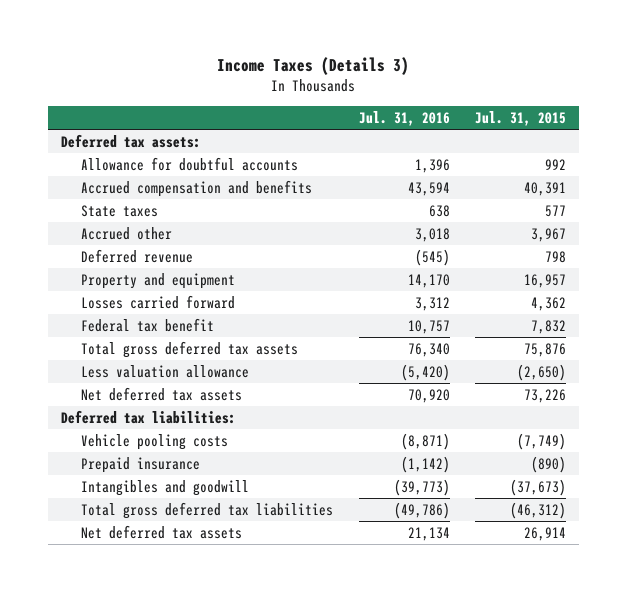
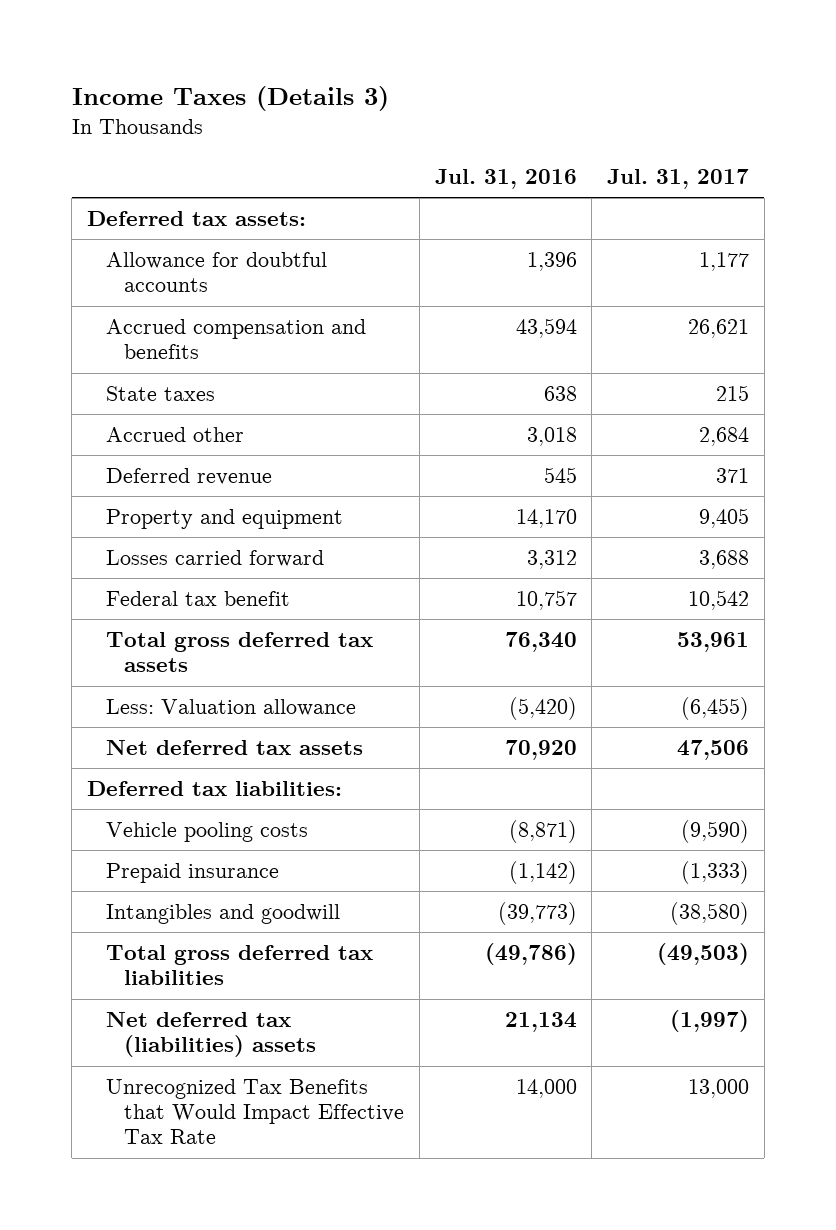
[475,110,567,126] Jul. 31, 2015 -> none
none -> [606,168,749,189] Jul. 31, 2017
[414,248,450,266] (545) -> [543,467,577,484] 545
[80,364,249,378] Less valuation allowance -> [105,699,356,717] Less: Valuation allowance
[80,524,242,539] Net deferred tax assets -> [105,1012,317,1058] Net deferred tax (liabilities) assets
none -> [105,1079,405,1145] Unrecognized Tax Benefits that Would Impact Effective Tax Rate

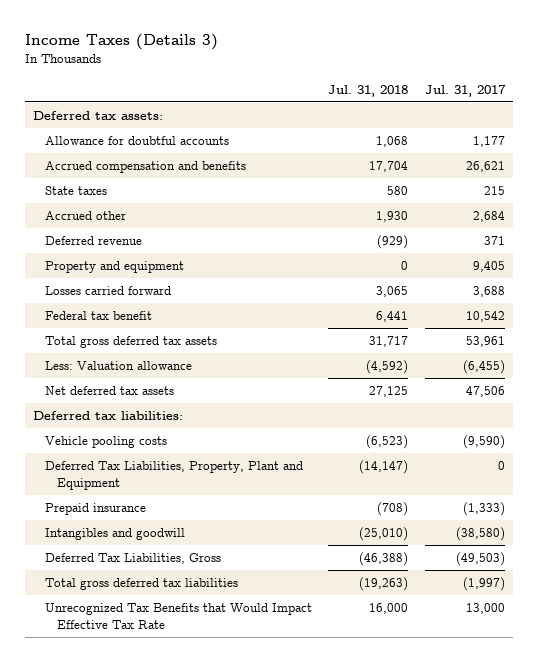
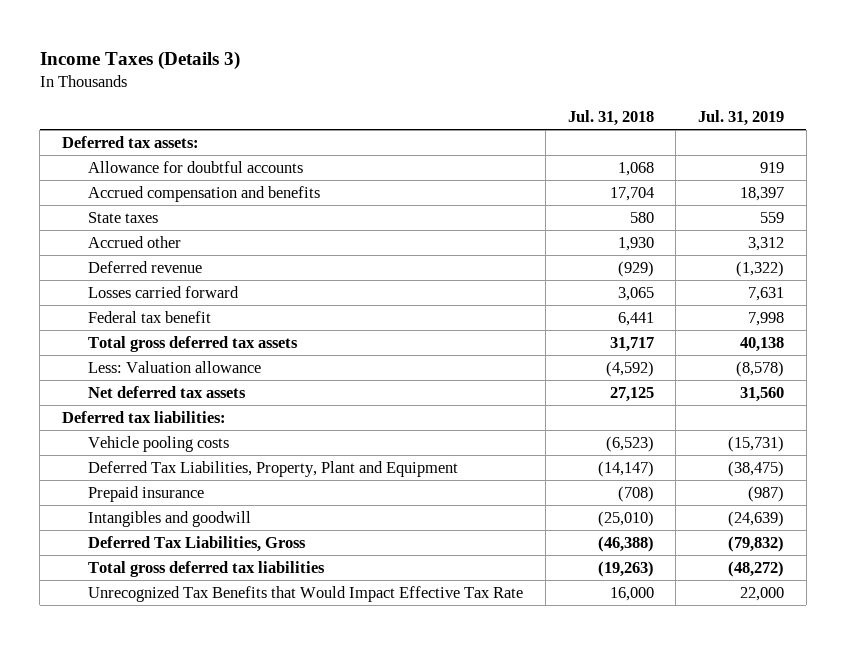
[424,84,506,97] Jul. 31, 2017 -> none
none -> [698,110,785,127] Jul. 31, 2019
[45,261,185,274] Property and equipment -> none

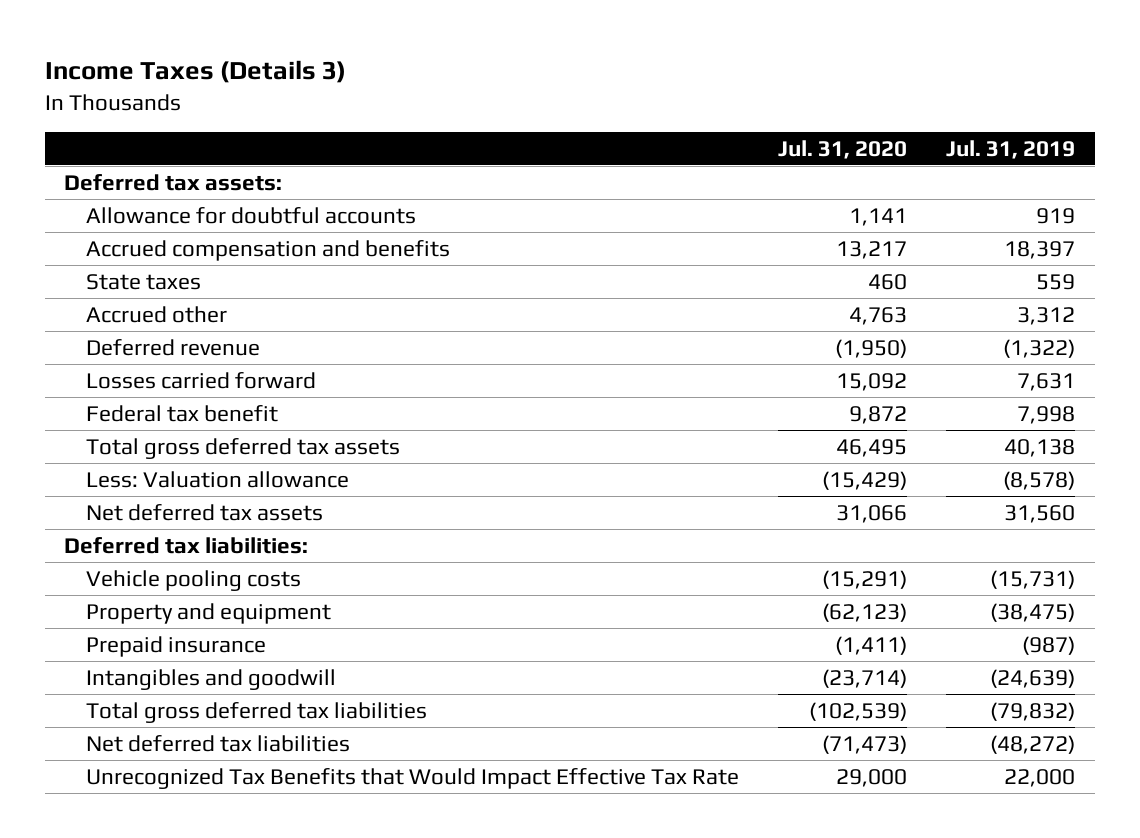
[567,110,654,127] Jul. 31, 2018 -> none
none -> [778,139,908,159] Jul. 31, 2020
[88,461,459,478] Deferred Tax Liabilities, Property, Plant and Equipment -> [85,602,331,624] Property and equipment
[88,536,307,553] Deferred Tax Liabilities, Gross -> [85,701,427,723] Total gross deferred tax liabilities
[88,561,326,578] Total gross deferred tax liabilities -> [85,734,350,752] Net deferred tax liabilities

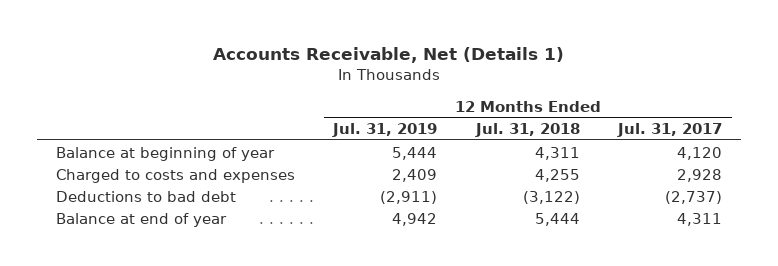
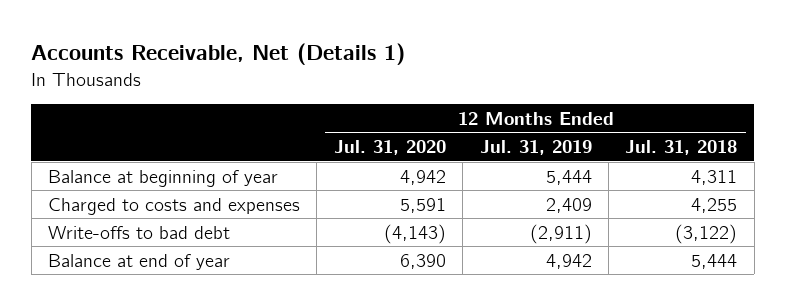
[617,122,723,137] Jul. 31, 2017 -> none
none -> [333,140,446,156] Jul. 31, 2020
[56,190,237,202] Deductions to bad debt -> [48,225,231,239] Write-offs to bad debt

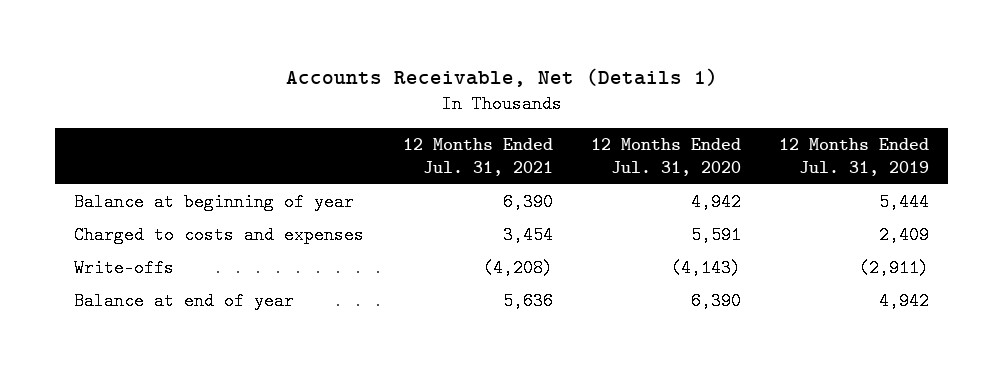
[625,140,738,156] Jul. 31, 2018 -> none
none -> [402,138,553,176] 12 Months Ended Jul. 31, 2021
[48,225,231,239] Write-offs to bad debt -> [74,259,175,278] Write-offs

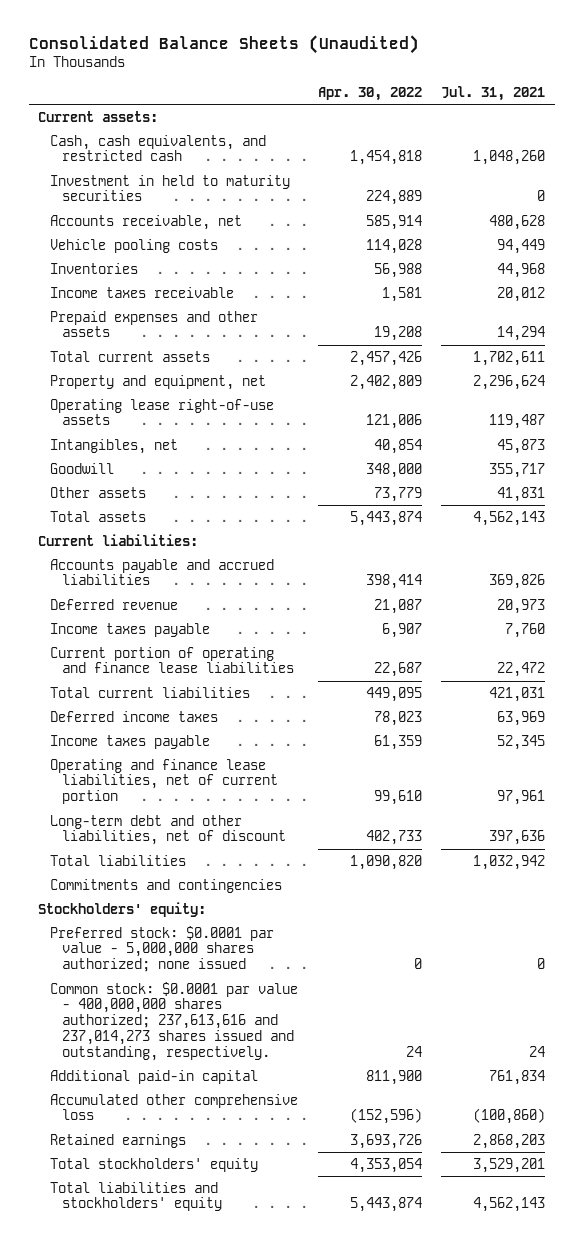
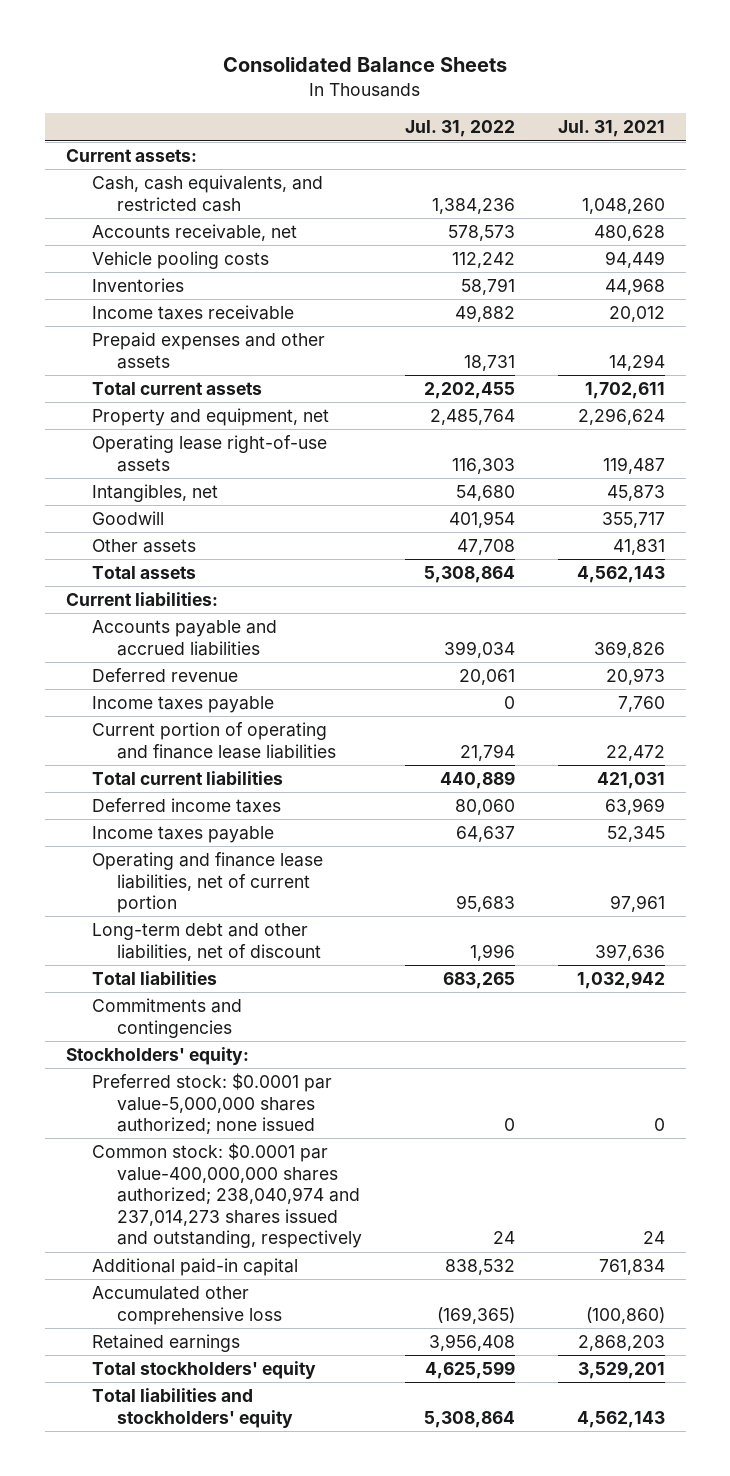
[28,35,419,55] Consolidated Balance Sheets (Unaudited) -> [223,56,508,72] Consolidated Balance Sheets
[317,87,422,102] Apr. 30, 2022 -> none
none -> [404,120,515,138] Jul. 31, 2022
[50,174,291,202] Investment in held to maturity securities -> none
[50,925,275,973] Preferred stock: $0.0001 par value - 5,000,000 shares authorized; none issued -> [91,1073,332,1135] Preferred stock: $0.0001 par value-5,000,000 shares authorized; none issued
[50,981,299,1062] Common stock: $0.0001 par value - 400,000,000 shares authorized; 237,613,616 and 237,014,273 shares issued and outstanding, respectively. -> [91,1143,363,1249] Common stock: $0.0001 par value-400,000,000 shares authorized; 238,040,974 and 237,014,273 shares issued and outstanding, respectively

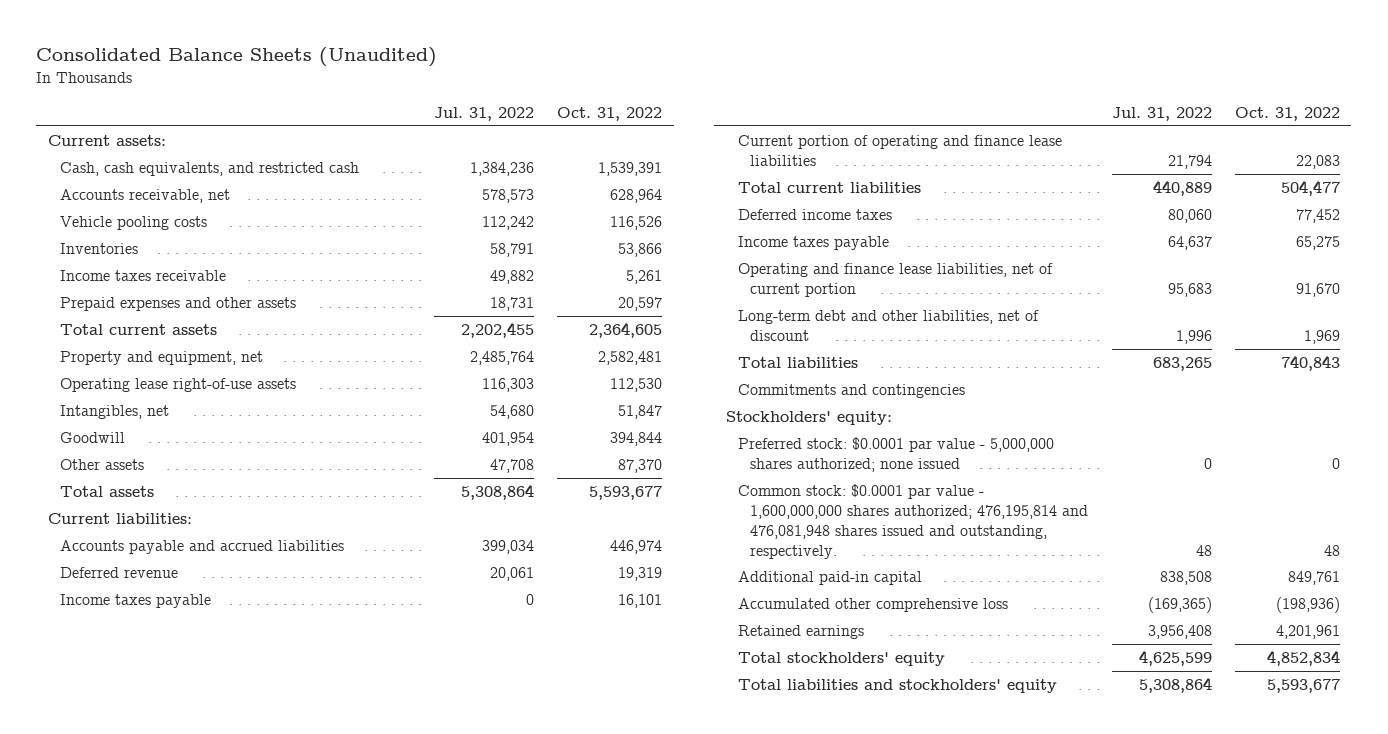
[223,56,508,72] Consolidated Balance Sheets -> [36,47,438,68] Consolidated Balance Sheets (Unaudited)
[557,120,665,138] Jul. 31, 2021 -> none
none -> [557,107,663,122] Oct. 31, 2022
[91,1143,363,1249] Common stock: $0.0001 par value-400,000,000 shares authorized; 238,040,974 and 237,014,273 shares issued and outstanding, respectively -> none
[91,1073,332,1135] Preferred stock: $0.0001 par value-5,000,000 shares authorized; none issued -> [737,436,1054,472] Preferred stock: $0.0001 par value - 5,000,000 shares authorized; none issued
none -> [737,483,1089,559] Common stock: $0.0001 par value - 1,600,000,000 shares authorized; 476,195,814 and 476,081,948 shares issued and outstanding, respectively.
[444,1259,515,1276] 838,532 -> [1159,570,1212,585] 838,508

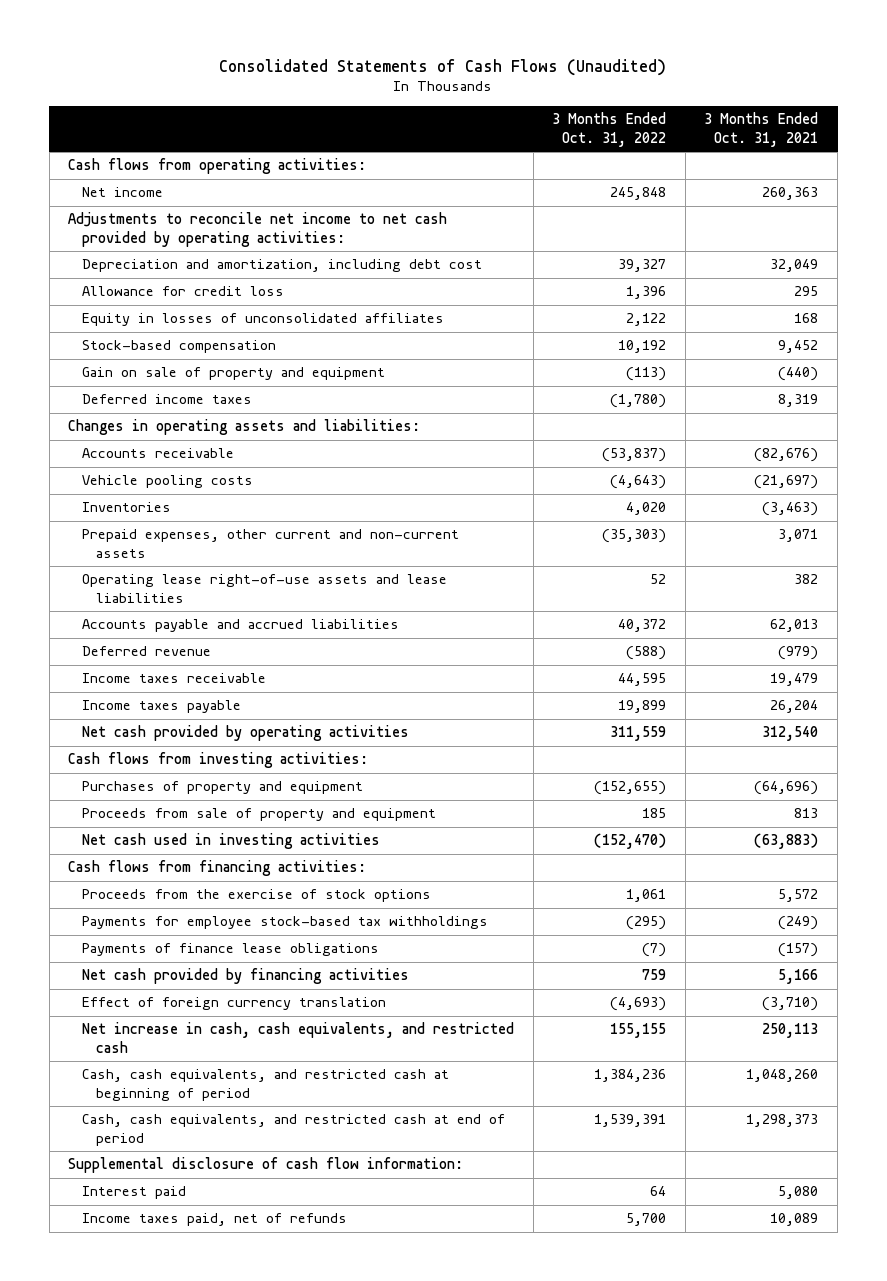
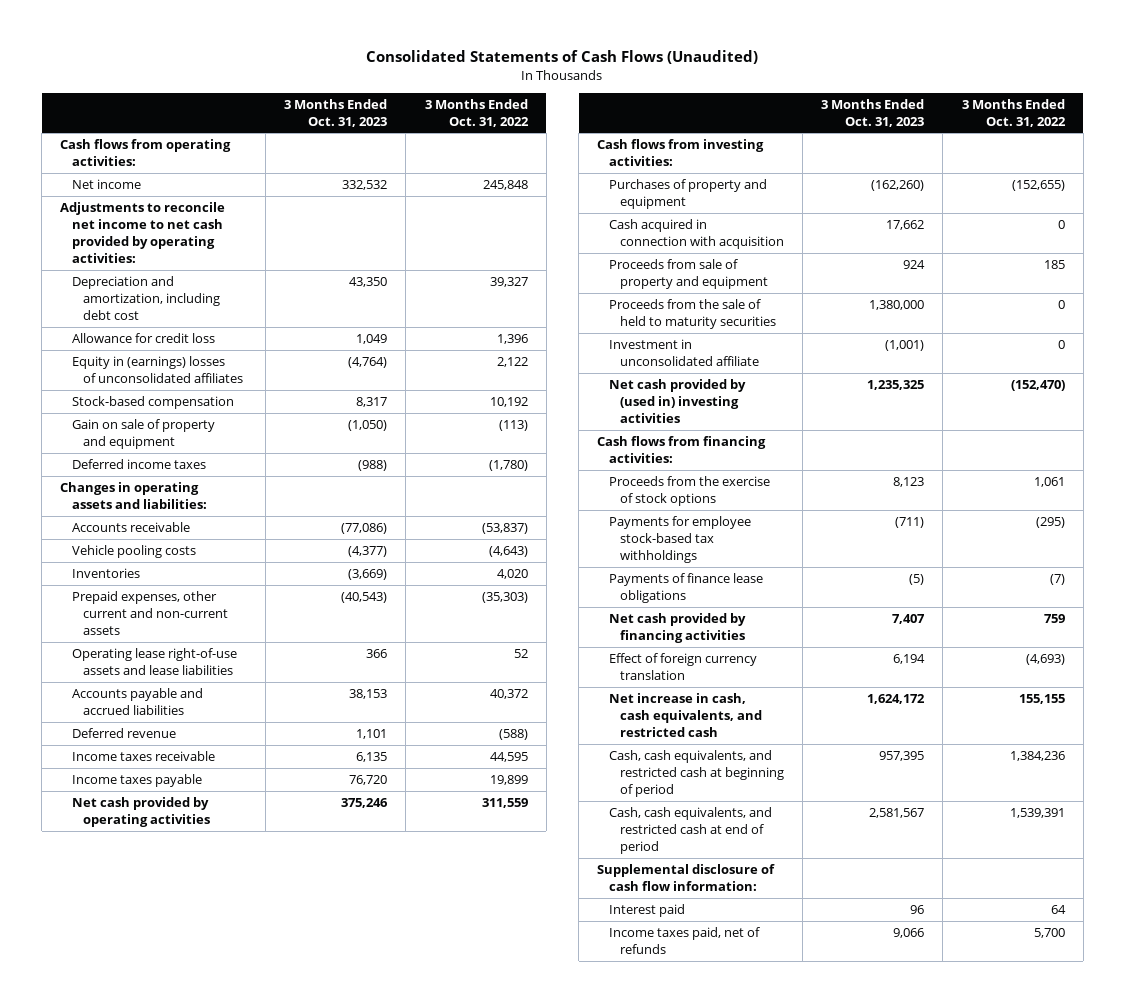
[704,112,819,147] 3 Months Ended Oct. 31, 2021 -> none
none -> [284,98,388,127] 3 Months Ended Oct. 31, 2023
[82,313,445,327] Equity in losses of unconsolidated affiliates -> [71,355,244,383] Equity in (earnings) losses of unconsolidated affiliates
none -> [608,218,785,249] Cash acquired in connection with acquisition
none -> [608,298,777,329] Proceeds from the sale of held to maturity securities
none -> [608,338,760,366] Investment in unconsolidated affiliate
[82,833,381,850] Net cash used in investing activities -> [608,378,746,423] Net cash provided by (used in) investing activities

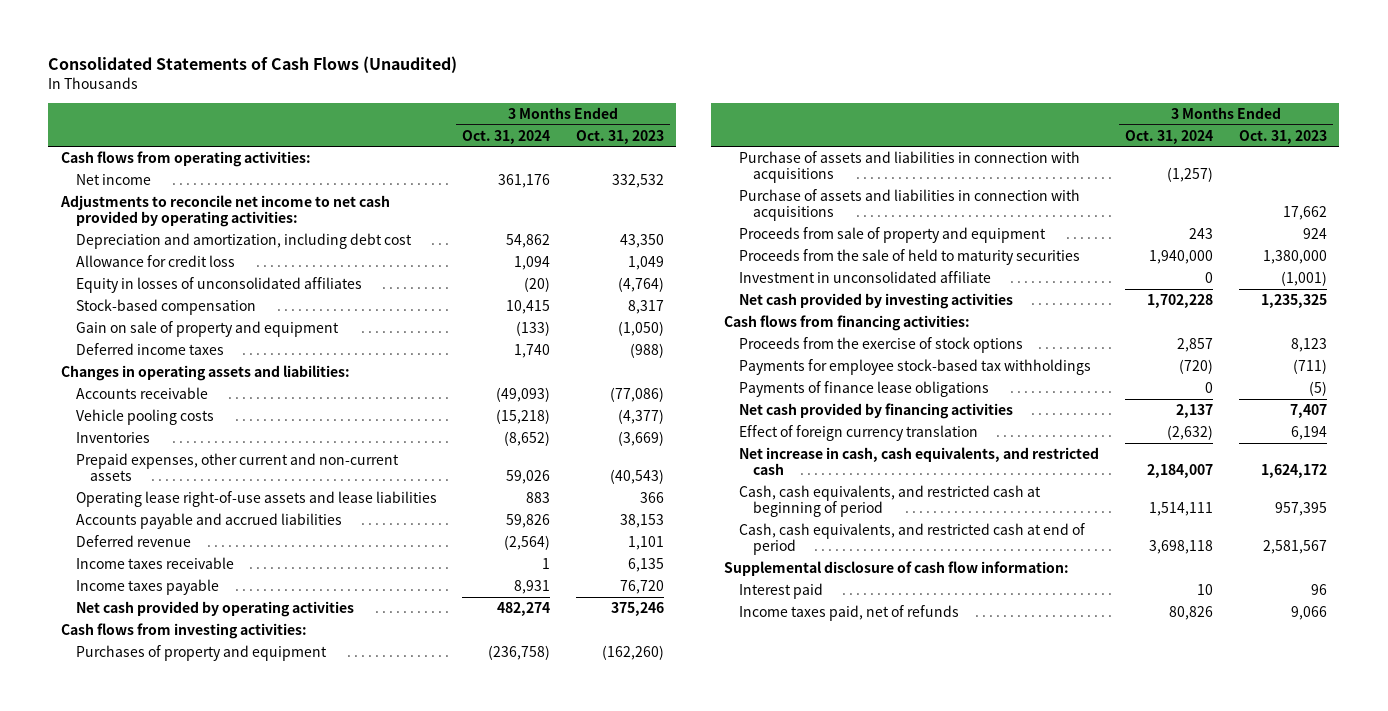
[424,98,529,127] 3 Months Ended Oct. 31, 2022 -> none
none -> [462,129,551,144] Oct. 31, 2024
[71,355,244,383] Equity in (earnings) losses of unconsolidated affiliates -> [75,276,362,293] Equity in losses of unconsolidated affiliates
none -> [738,150,1080,184] Purchase of assets and liabilities in connection with acquisitions
[608,218,785,249] Cash acquired in connection with acquisition -> [738,188,1080,222] Purchase of assets and liabilities in connection with acquisitions
[608,378,746,423] Net cash provided by (used in) investing activities -> [738,292,1013,309] Net cash provided by investing activities

